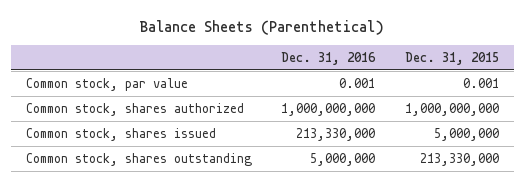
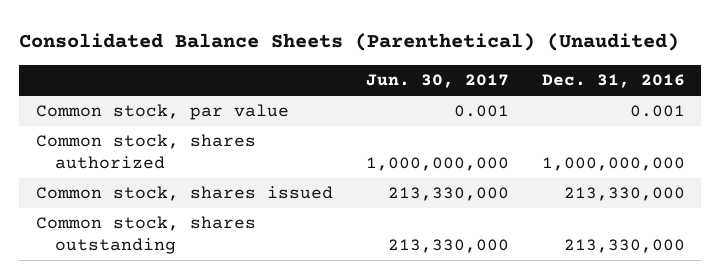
[139,19,385,35] Balance Sheets (Parenthetical) -> [19,33,680,52] Consolidated Balance Sheets (Parenthetical) (Unaudited)
[404,51,499,65] Dec. 31, 2015 -> none
none -> [365,74,509,89] Jun. 30, 2017
[310,152,376,166] 5,000,000 -> [563,239,685,254] 213,330,000

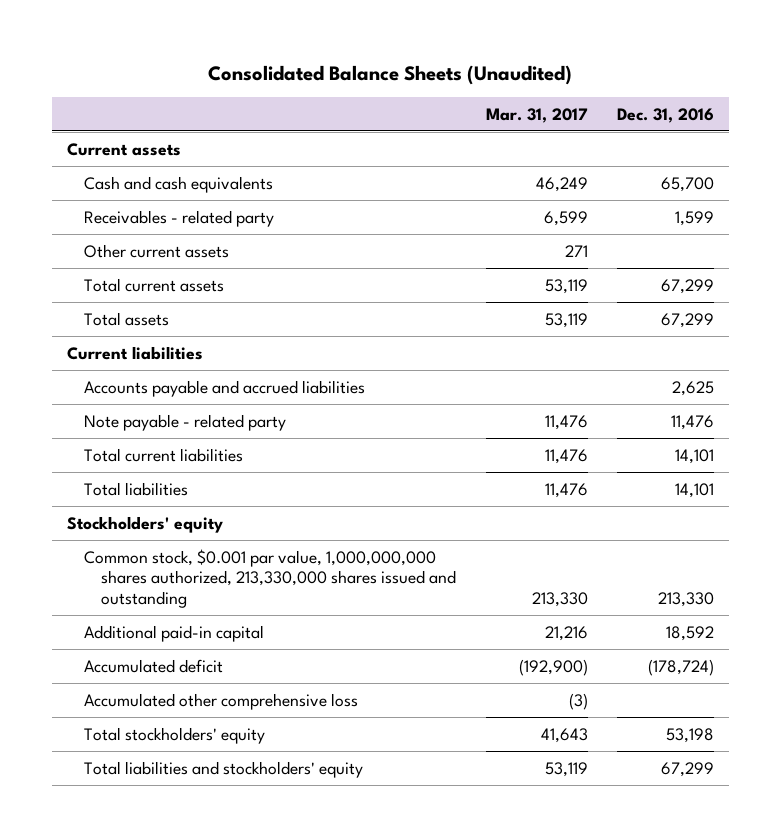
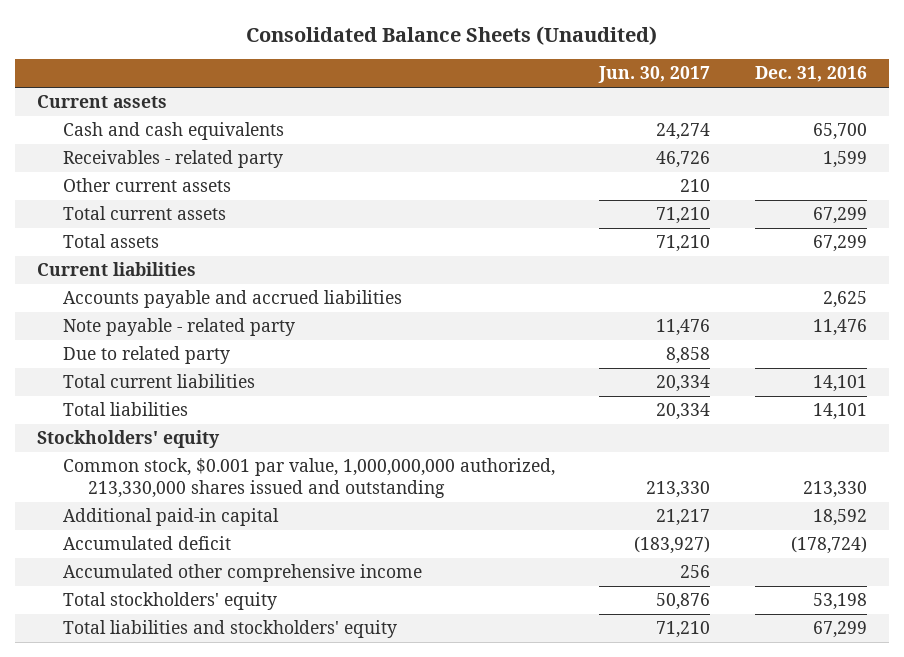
[485,107,588,123] Mar. 31, 2017 -> none
none -> [598,66,711,84] Jun. 30, 2017
none -> [62,346,230,365] Due to related party
[83,548,457,608] Common stock, $0.001 par value, 1,000,000,000 shares authorized, 213,330,000 shares issued and outstanding -> [62,458,555,499] Common stock, $0.001 par value, 1,000,000,000 authorized, 213,330,000 shares issued and outstanding
[83,692,358,710] Accumulated other comprehensive loss -> [62,564,422,583] Accumulated other comprehensive income

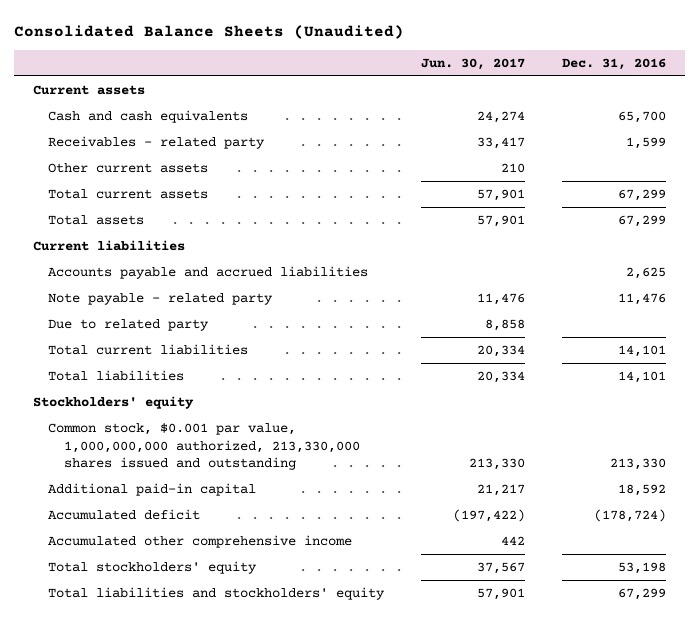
[656,151,711,169] 46,726 -> [477,137,526,150] 33,417
[656,207,711,225] 71,210 -> [477,189,526,202] 57,901
[656,235,711,253] 71,210 -> [477,215,526,228] 57,901
[634,536,711,555] (183,927) -> [453,509,526,523] (197,422)
[680,565,711,579] 256 -> [501,536,526,546] 442
[656,593,711,611] 50,876 -> [477,562,526,575] 37,567
[656,621,711,639] 71,210 -> [477,588,526,601] 57,901

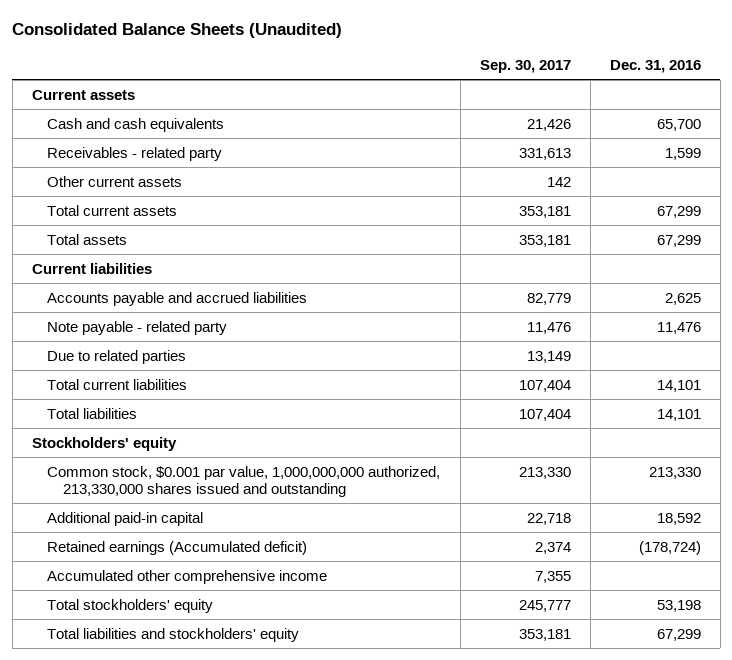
[421,57,526,70] Jun. 30, 2017 -> none
none -> [479,59,571,73] Sep. 30, 2017
[48,319,210,332] Due to related party -> [47,349,187,364] Due to related parties
[48,509,201,521] Accumulated deficit -> [47,540,308,555] Retained earnings (Accumulated deficit)

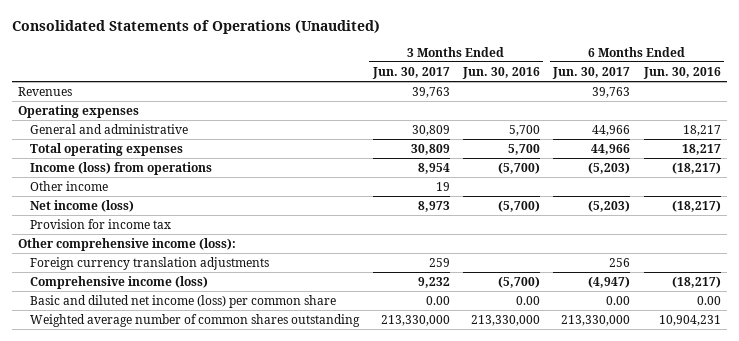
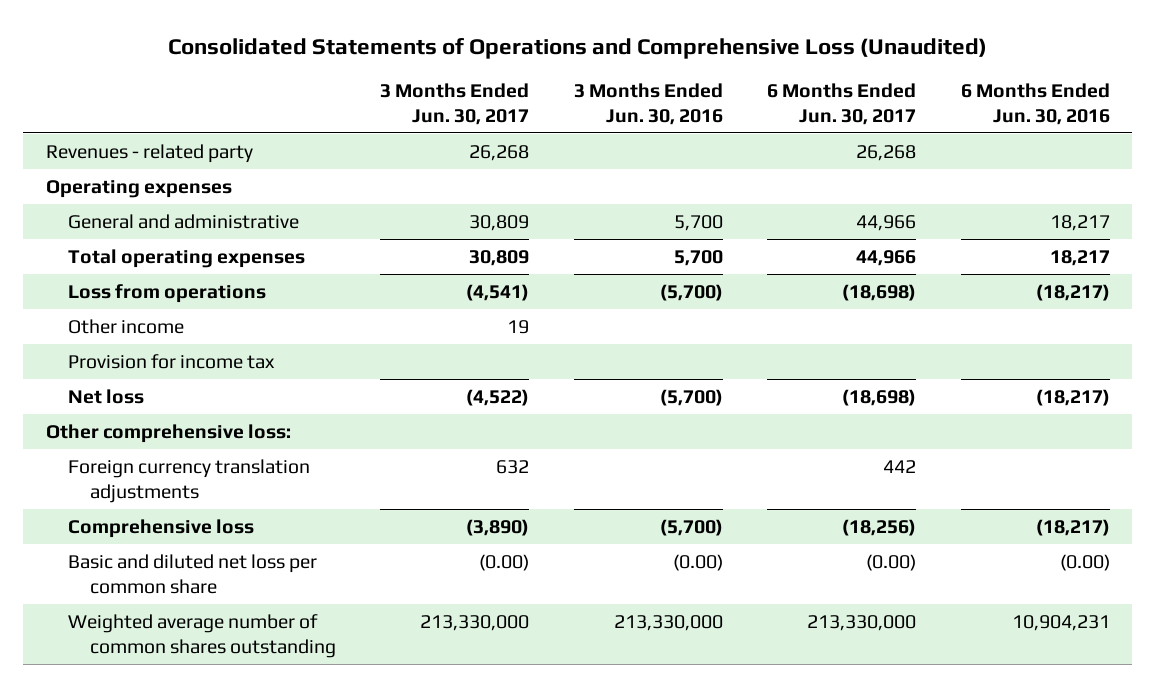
[11,19,380,34] Consolidated Statements of Operations (Unaudited) -> [167,37,987,59] Consolidated Statements of Operations and Comprehensive Loss (Unaudited)
[18,87,73,97] Revenues -> [45,143,253,163] Revenues - related party
[411,87,450,99] 39,763 -> [469,144,530,161] 26,268
[592,87,631,99] 39,763 -> [856,144,917,161] 26,268
[30,162,213,176] Income (loss) from operations -> [67,283,266,303] Loss from operations
[417,163,450,175] 8,954 -> [466,283,530,301] (4,541)
[588,162,631,175] (5,203) -> [842,283,917,301] (18,698)
[30,200,135,213] Net income (loss) -> none
none -> [67,388,144,404] Net loss
[18,238,237,252] Other comprehensive income (loss): -> [45,423,291,443] Other comprehensive loss:
[428,258,450,268] 259 -> [496,459,530,474] 632
[609,258,631,268] 256 -> [883,459,917,473] 442
[30,276,209,290] Comprehensive income (loss) -> [67,518,254,538] Comprehensive loss
[417,277,450,289] 9,232 -> [466,518,530,536] (3,890)
[588,276,631,289] (4,947) -> [842,518,917,536] (18,256)
[30,295,337,309] Basic and diluted net income (loss) per common share -> [67,553,317,594] Basic and diluted net loss per common share
[425,296,450,306] 0.00 -> [479,553,530,571] (0.00)
[516,296,541,306] 0.00 -> [672,553,723,571] (0.00)
[606,296,631,306] 0.00 -> [866,553,917,571] (0.00)
[696,296,721,306] 0.00 -> [1060,553,1111,571] (0.00)

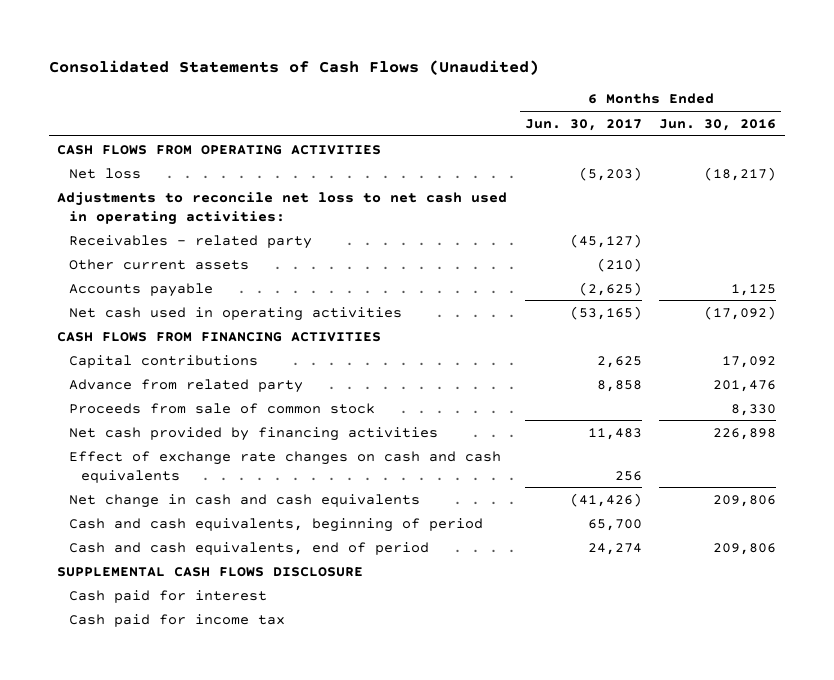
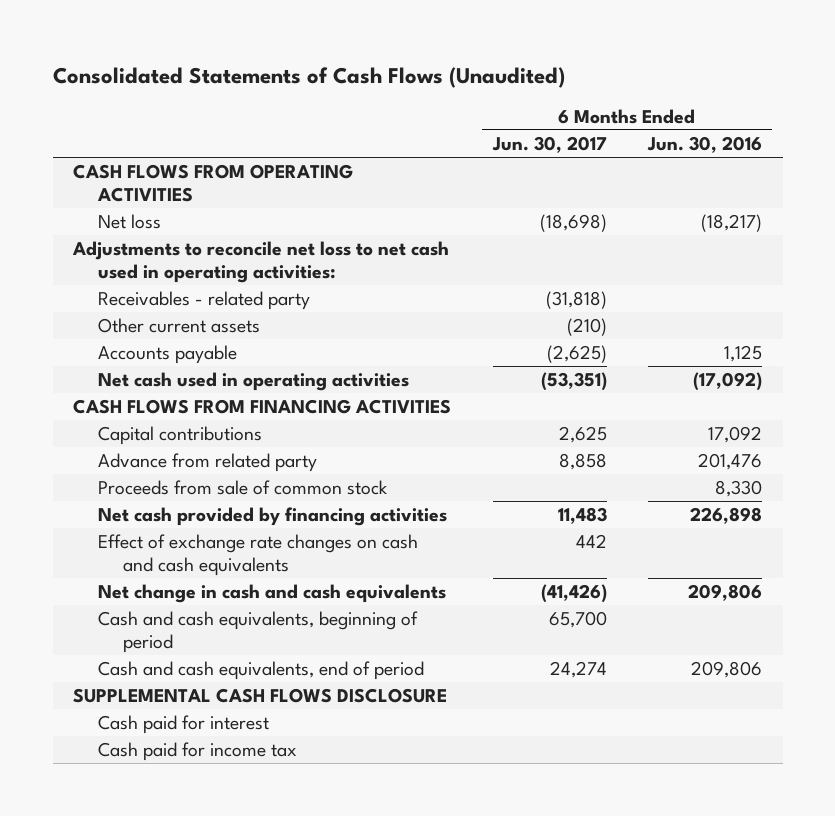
[578,166,642,181] (5,203) -> [539,214,607,233] (18,698)
[569,233,642,248] (45,127) -> [545,291,607,310] (31,818)
[569,305,642,320] (53,165) -> [540,372,607,392] (53,351)
[614,470,642,481] 256 -> [575,534,607,549] 442

